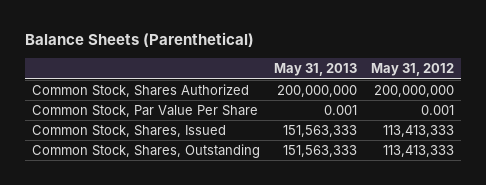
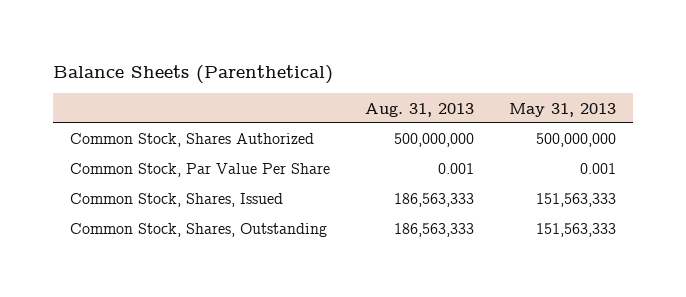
[370,63,454,77] May 31, 2012 -> none
none -> [365,102,475,117] Aug. 31, 2013
[277,84,358,97] 200,000,000 -> [535,133,616,148] 500,000,000

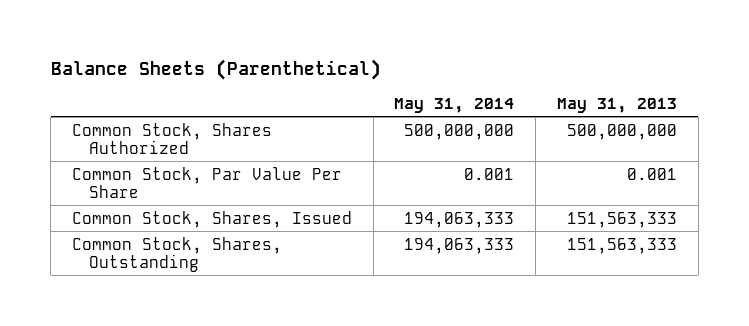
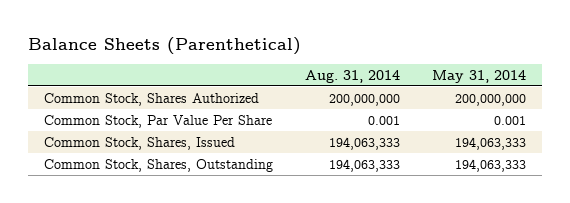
[556,97,677,113] May 31, 2013 -> none
none -> [304,69,400,83] Aug. 31, 2014
[404,123,515,140] 500,000,000 -> [454,93,526,106] 200,000,000

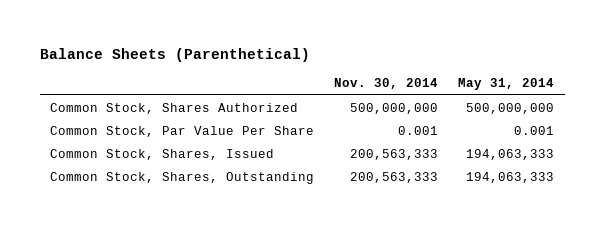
[304,69,400,83] Aug. 31, 2014 -> none
none -> [334,78,439,90] Nov. 30, 2014
[454,93,526,106] 200,000,000 -> [466,102,555,114] 500,000,000

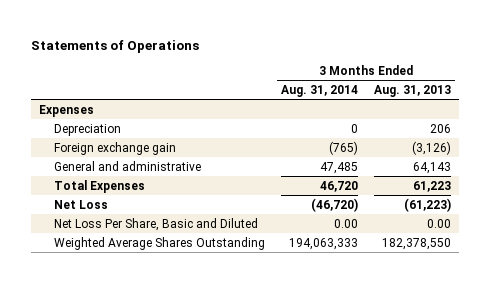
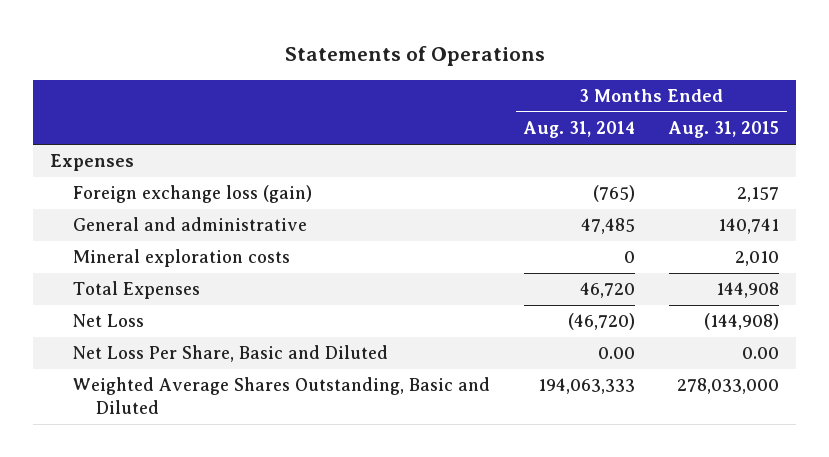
[374,85,452,98] Aug. 31, 2013 -> none
none -> [667,121,779,139] Aug. 31, 2015
[53,123,121,136] Depreciation -> none
[53,141,176,155] Foreign exchange gain -> [73,185,313,204] Foreign exchange loss (gain)
none -> [73,249,291,268] Mineral exploration costs
[53,236,265,250] Weighted Average Shares Outstanding -> [73,377,491,414] Weighted Average Shares Outstanding, Basic and Diluted

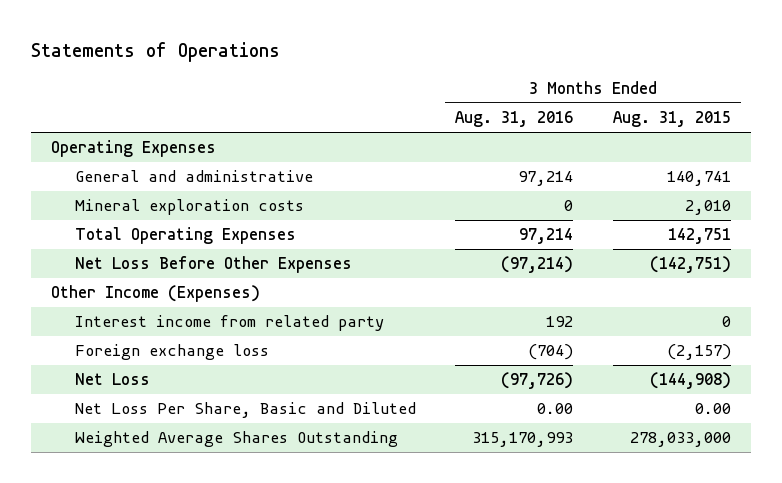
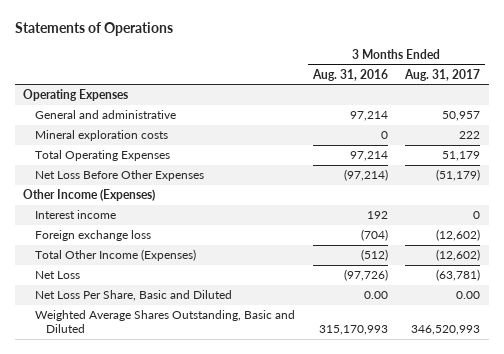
[612,111,731,128] Aug. 31, 2015 -> none
none -> [404,68,481,81] Aug. 31, 2017
[74,315,384,332] Interest income from related party -> [34,210,116,220] Interest income
none -> [34,249,196,262] Total Other Income (Expenses)
[74,431,398,448] Weighted Average Shares Outstanding -> [34,310,295,334] Weighted Average Shares Outstanding, Basic and Diluted

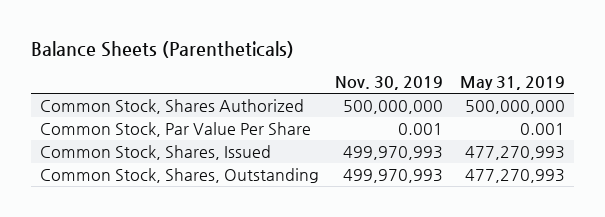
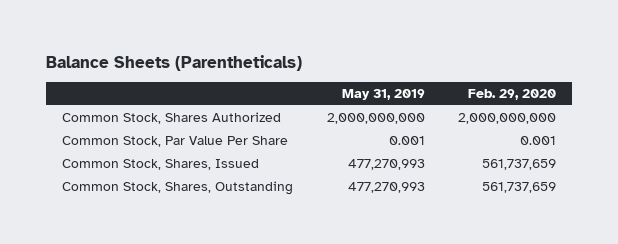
[335,75,444,90] Nov. 30, 2019 -> none
none -> [467,89,556,101] Feb. 29, 2020
[465,99,566,114] 500,000,000 -> [326,113,425,125] 2,000,000,000

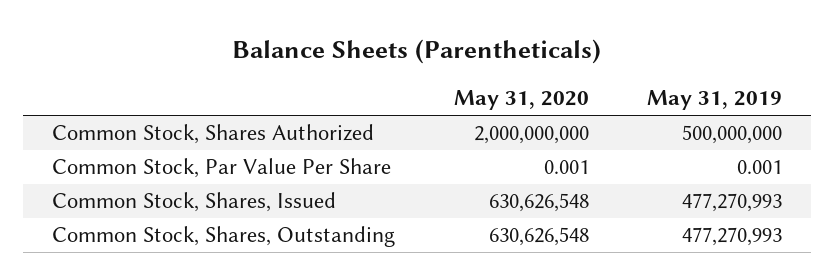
[467,89,556,101] Feb. 29, 2020 -> none
none -> [453,90,589,111] May 31, 2020
[326,113,425,125] 2,000,000,000 -> [681,125,782,145] 500,000,000

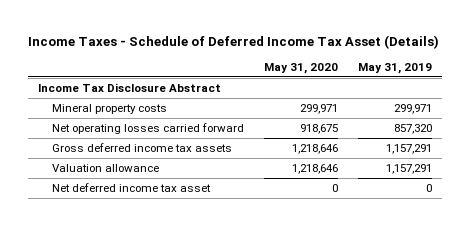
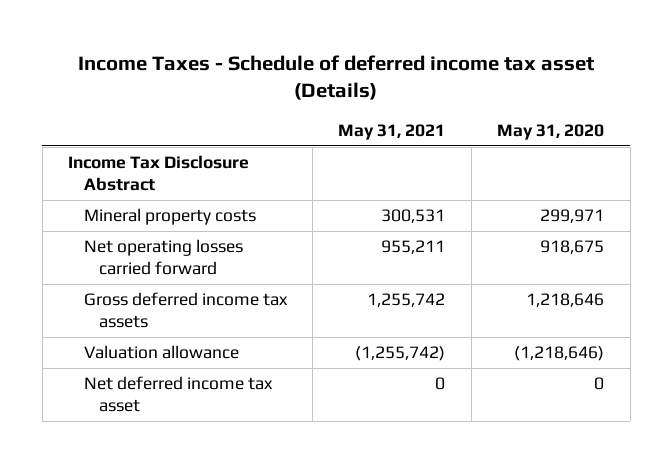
[28,34,440,49] Income Taxes - Schedule of Deferred Income Tax Asset (Details) -> [78,54,595,100] Income Taxes - Schedule of deferred income tax asset (Details)
[357,62,432,74] May 31, 2019 -> none
none -> [338,123,446,140] May 31, 2021
[291,163,338,174] 1,218,646 -> [514,346,605,362] (1,218,646)

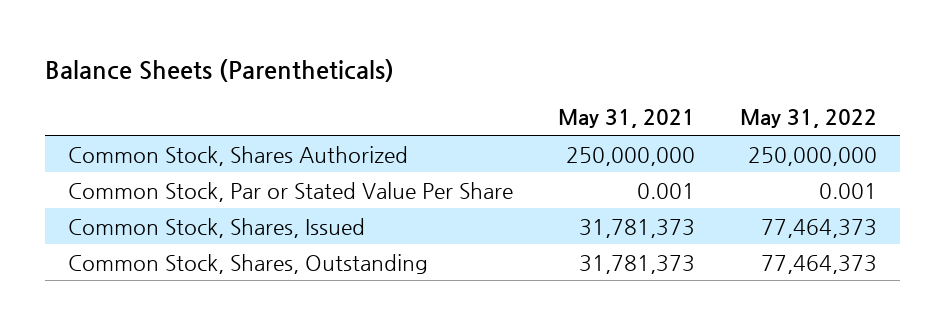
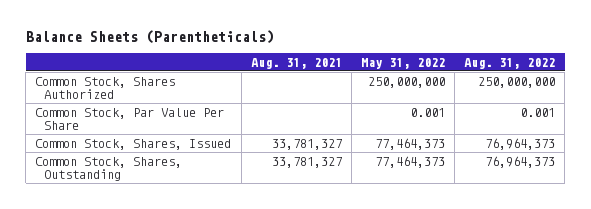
[557,109,695,129] May 31, 2021 -> none
none -> [250,57,342,69] Aug. 31, 2021
none -> [464,57,556,69] Aug. 31, 2022
[67,181,513,202] Common Stock, Par or Stated Value Per Share -> [35,107,225,130] Common Stock, Par Value Per Share

